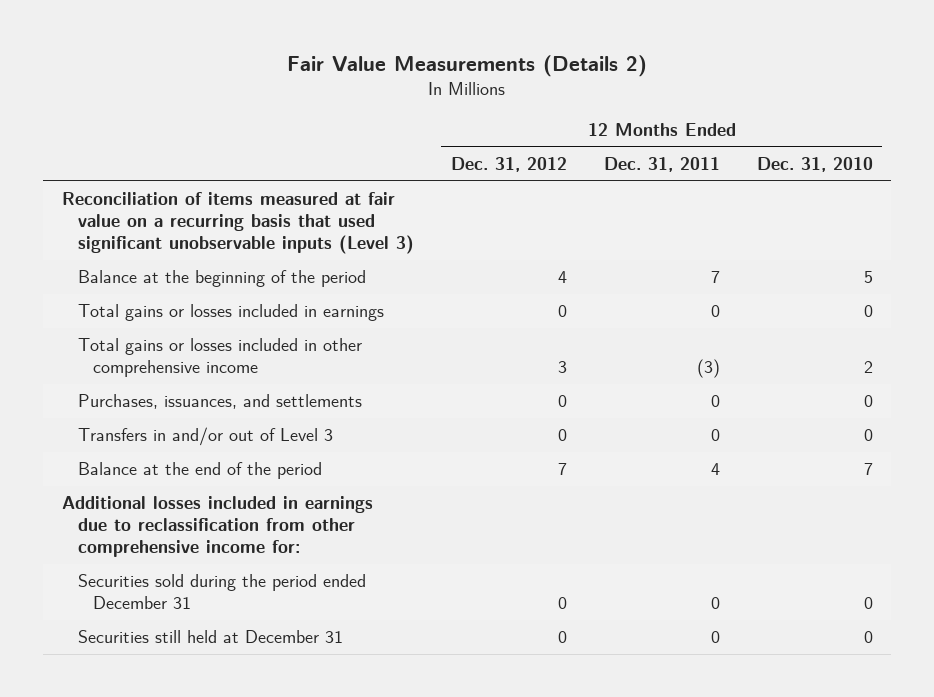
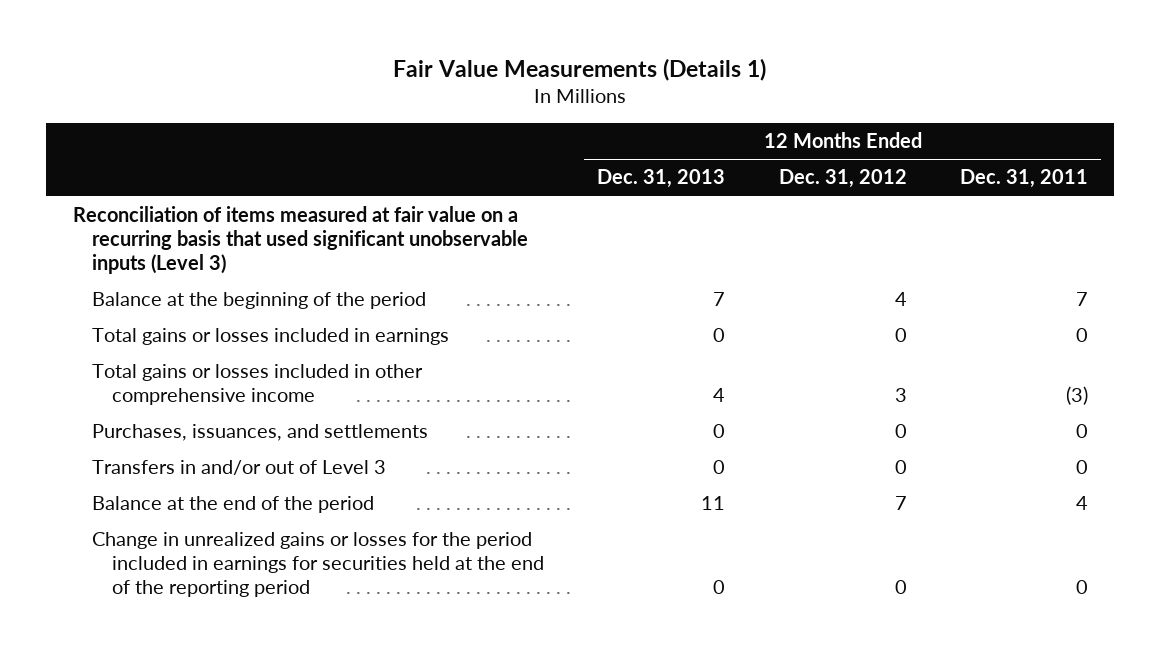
[287,54,648,77] Fair Value Measurements (Details 2) -> [393,57,767,81] Fair Value Measurements (Details 1)
[756,156,873,172] Dec. 31, 2010 -> none
none -> [597,169,726,189] Dec. 31, 2013
[61,496,373,558] Additional losses included in earnings due to reclassification from other comprehensive income for: -> none
[77,574,366,610] Securities sold during the period ended December 31 -> none
[77,630,343,644] Securities still held at December 31 -> none
none -> [92,532,545,597] Change in unrealized gains or losses for the period included in earnings for securities held at the end of the reporting period

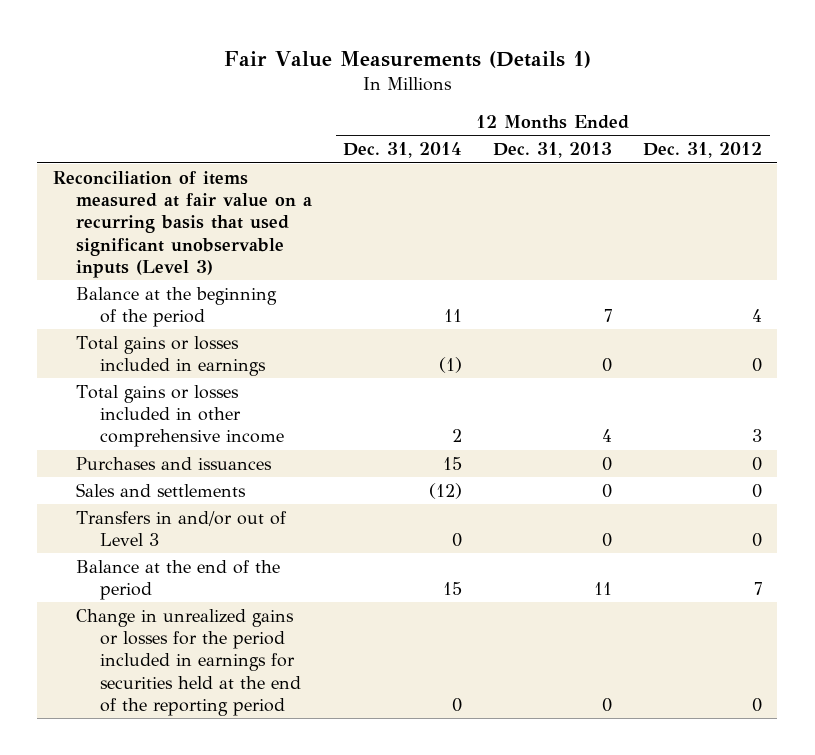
[959,169,1088,189] Dec. 31, 2011 -> none
none -> [343,142,463,159] Dec. 31, 2014
[92,424,429,442] Purchases, issuances, and settlements -> [76,456,273,470] Purchases and issuances
none -> [76,482,247,497] Sales and settlements

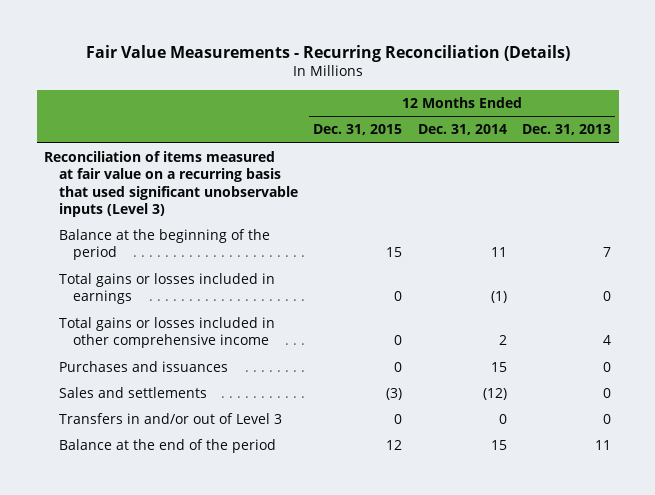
[224,50,592,68] Fair Value Measurements (Details 1) -> [85,44,570,62] Fair Value Measurements - Recurring Reconciliation (Details)
[642,142,762,159] Dec. 31, 2012 -> none
none -> [313,124,403,136] Dec. 31, 2015
[76,608,302,716] Change in unrealized gains or losses for the period included in earnings for securities held at the end of the reporting period -> none

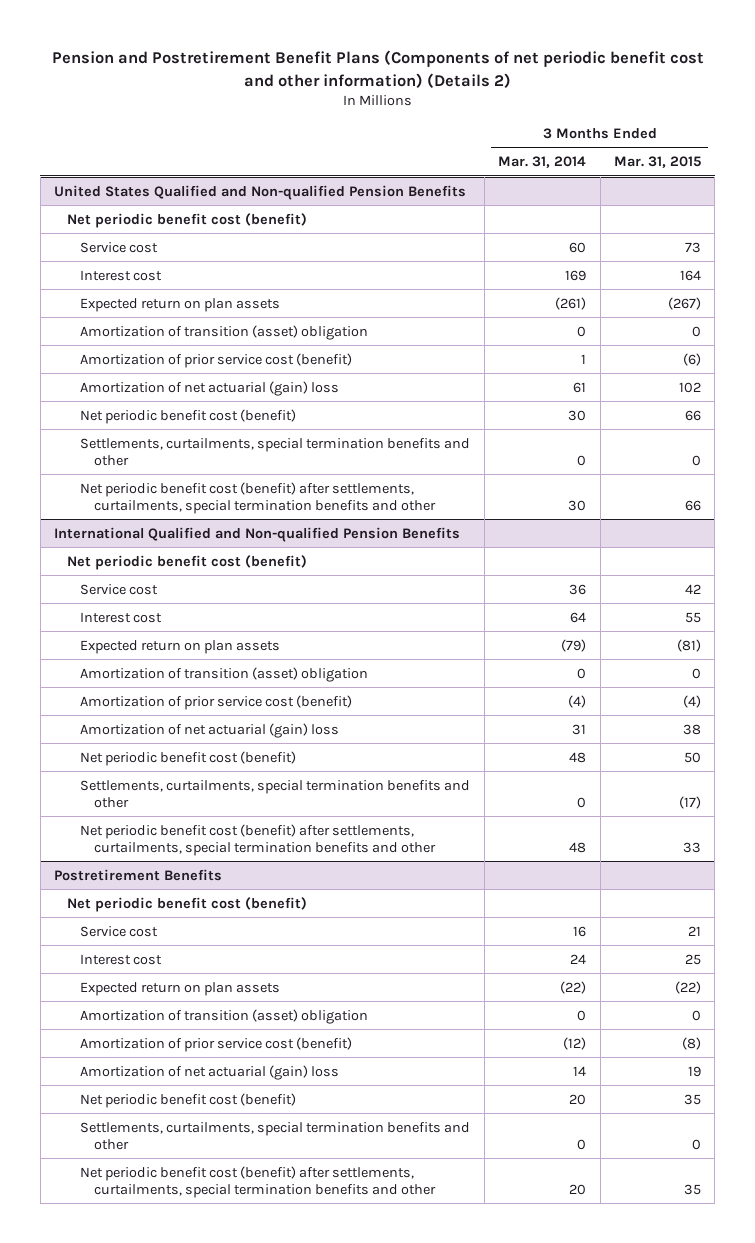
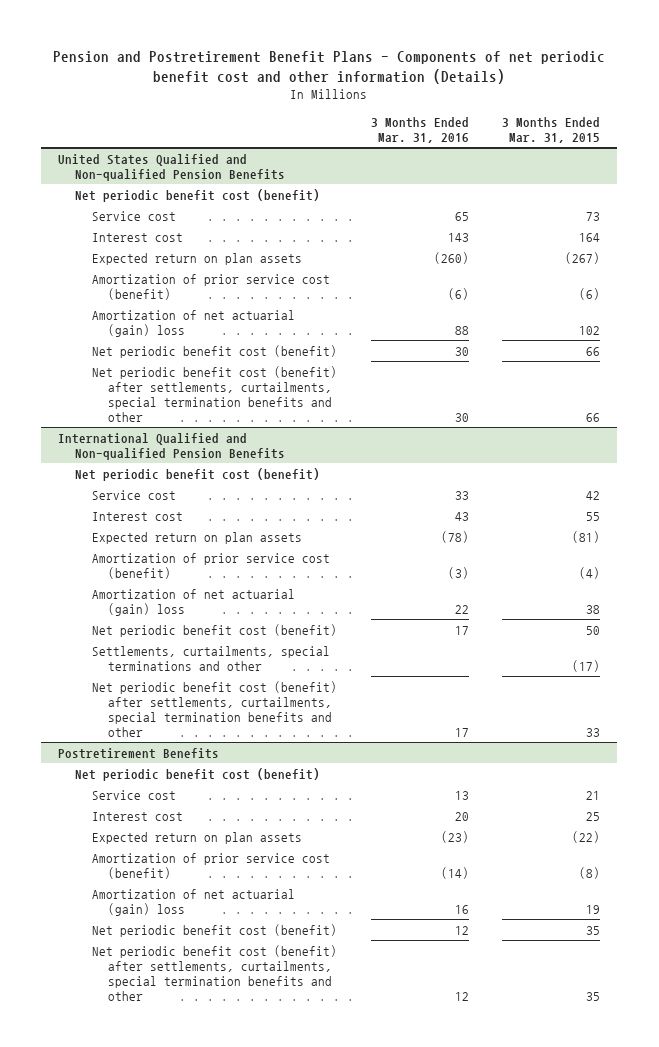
[51,50,704,88] Pension and Postretirement Benefit Plans (Components of net periodic benefit cost and other information) (Details 2) -> [53,51,606,85] Pension and Postretirement Benefit Plans - Components of net periodic benefit cost and other information (Details)
[498,156,587,169] Mar. 31, 2014 -> none
none -> [370,116,469,143] 3 Months Ended Mar. 31, 2016
[80,324,369,340] Amortization of transition (asset) obligation -> none
[80,437,471,467] Settlements, curtailments, special termination benefits and other -> none
[80,666,369,682] Amortization of transition (asset) obligation -> none
[80,779,471,809] Settlements, curtailments, special termination benefits and other -> [91,645,330,671] Settlements, curtailments, special terminations and other
[80,1008,369,1024] Amortization of transition (asset) obligation -> none
[80,1121,471,1151] Settlements, curtailments, special termination benefits and other -> none

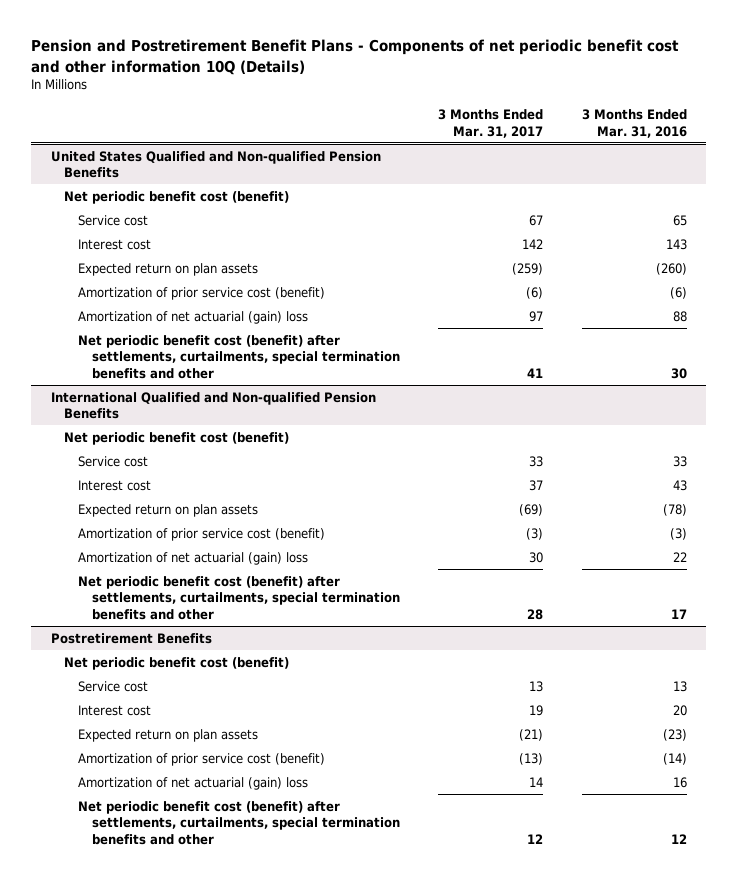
[53,51,606,85] Pension and Postretirement Benefit Plans - Components of net periodic benefit cost and other information (Details) -> [31,39,680,75] Pension and Postretirement Benefit Plans - Components of net periodic benefit cost and other information 10Q (Details)
[502,116,601,143] 3 Months Ended Mar. 31, 2015 -> none
none -> [438,108,544,138] 3 Months Ended Mar. 31, 2017
[91,344,337,358] Net periodic benefit cost (benefit) -> none
[91,623,337,637] Net periodic benefit cost (benefit) -> none
[91,645,330,671] Settlements, curtailments, special terminations and other -> none
[91,923,337,937] Net periodic benefit cost (benefit) -> none

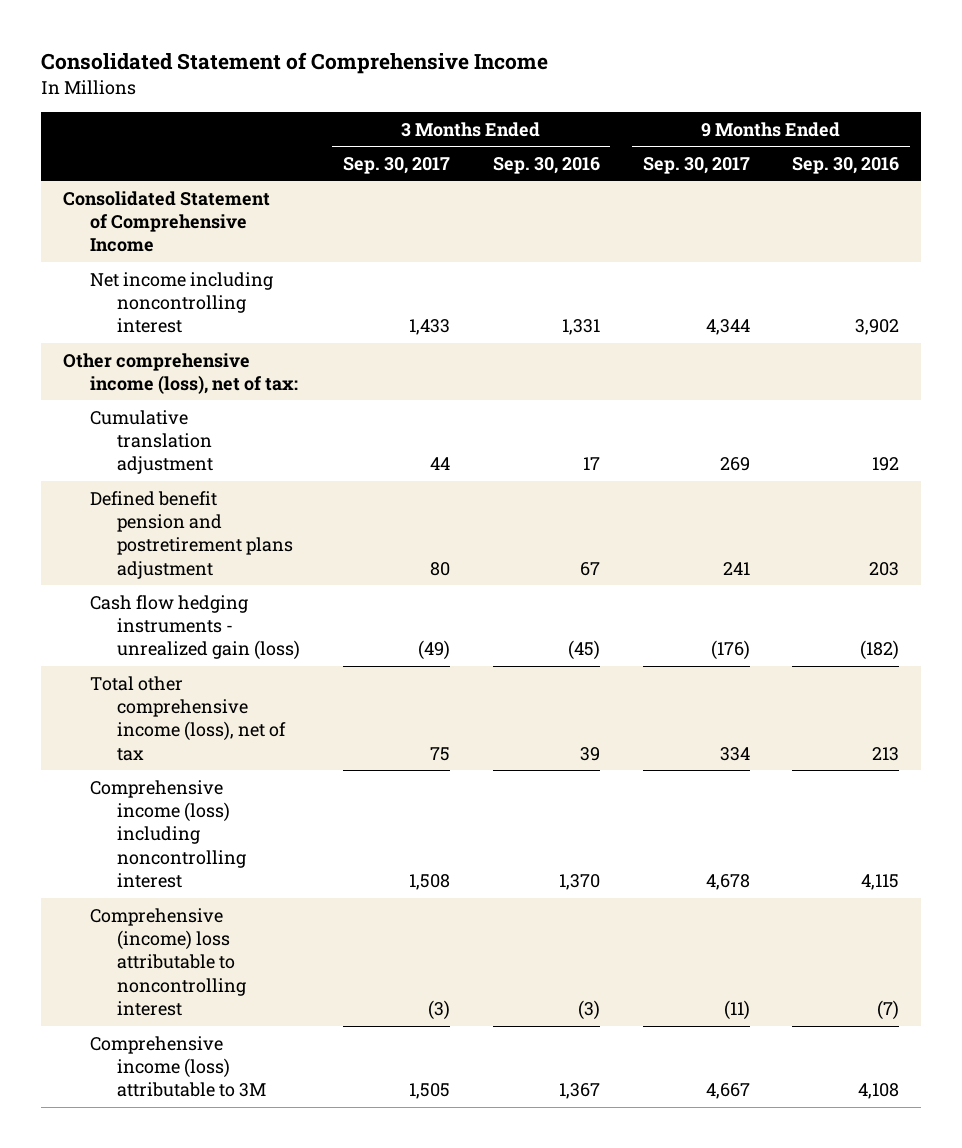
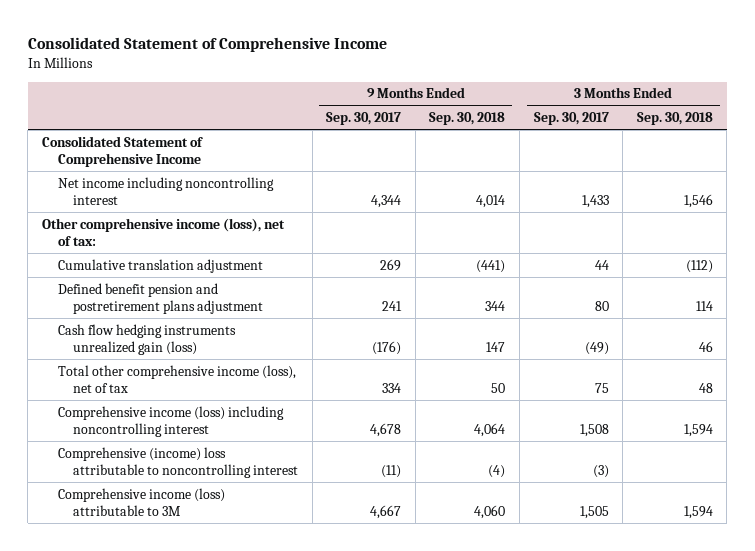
[492,156,600,174] Sep. 30, 2016 -> none
[792,156,900,174] Sep. 30, 2016 -> none
none -> [429,112,506,126] Sep. 30, 2018
none -> [636,112,713,126] Sep. 30, 2018
[89,594,300,661] Cash flow hedging instruments - unrealized gain (loss) -> [57,323,236,355] Cash flow hedging instruments unrealized gain (loss)

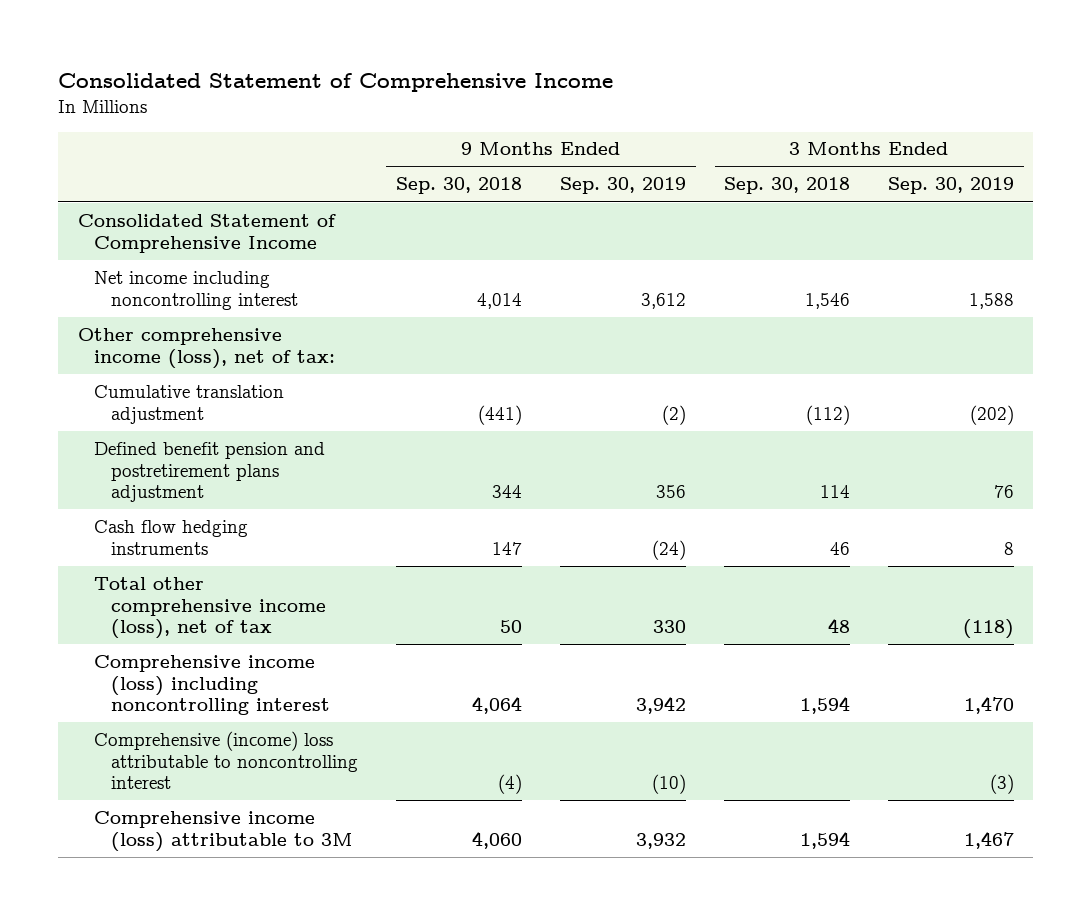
[326,112,402,126] Sep. 30, 2017 -> none
[533,112,609,126] Sep. 30, 2017 -> none
none -> [559,177,686,195] Sep. 30, 2019
none -> [888,177,1015,195] Sep. 30, 2019
[57,323,236,355] Cash flow hedging instruments unrealized gain (loss) -> [94,519,249,555] Cash flow hedging instruments

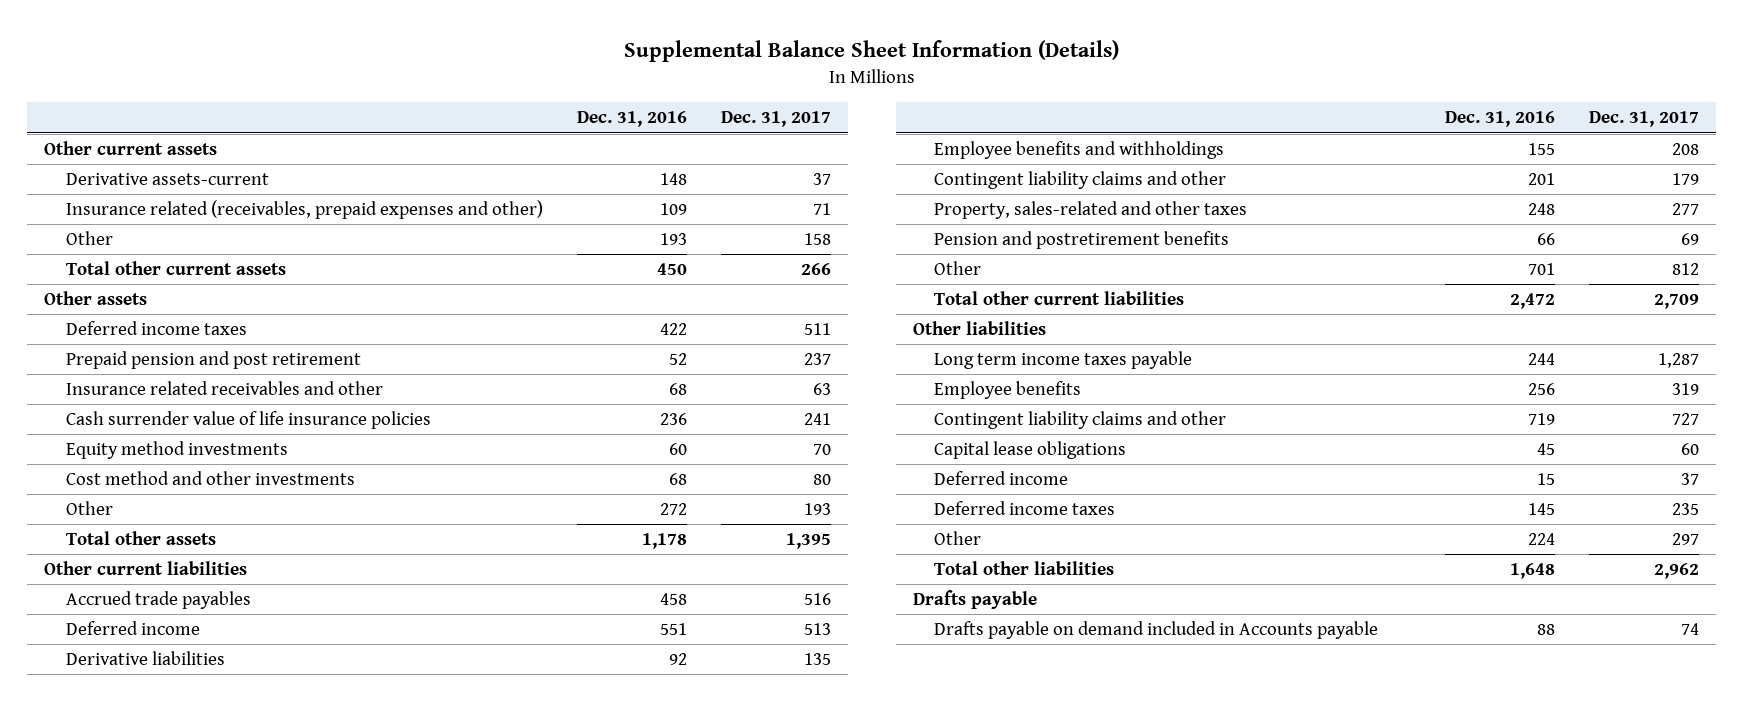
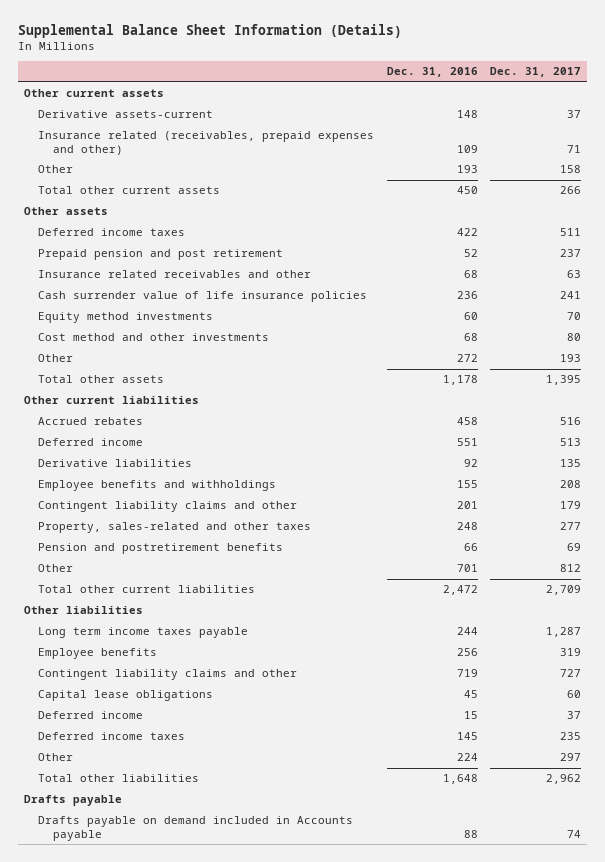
[65,591,251,610] Accrued trade payables -> [38,417,144,426] Accrued rebates

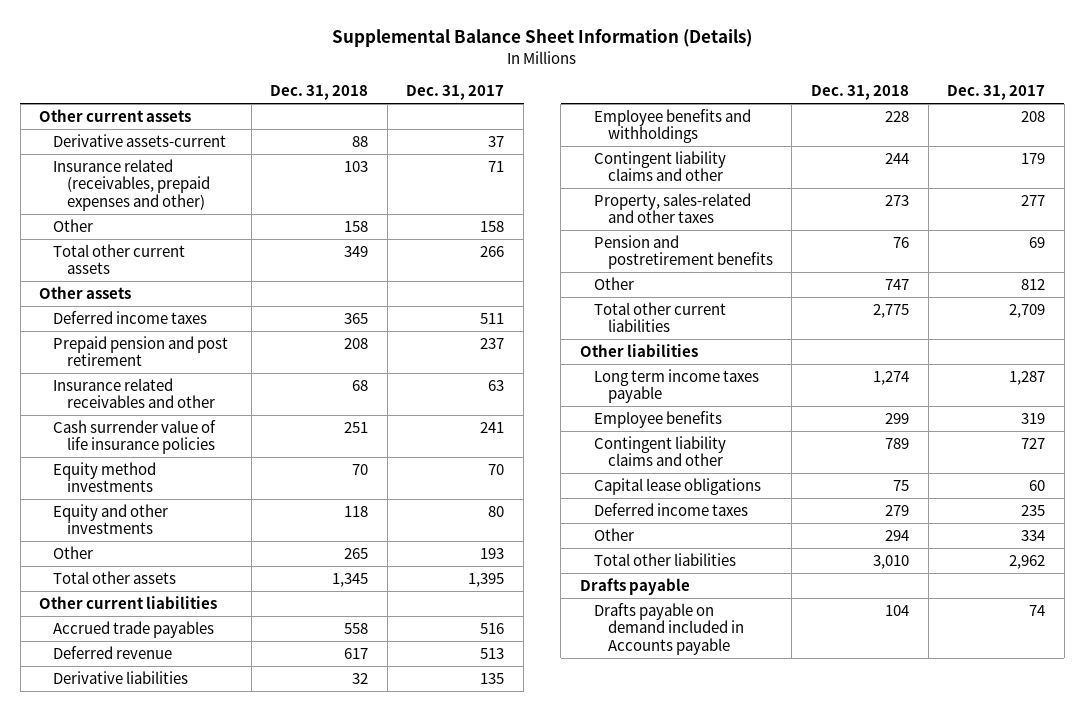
[386,67,478,78] Dec. 31, 2016 -> none
none -> [270,85,369,101] Dec. 31, 2018
[38,333,270,342] Cost method and other investments -> [53,503,169,535] Equity and other investments
[38,417,144,426] Accrued rebates -> [53,620,215,638] Accrued trade payables
[38,438,144,447] Deferred income -> [53,645,173,659] Deferred revenue
[38,711,144,720] Deferred income -> none
[560,753,582,762] 297 -> [1021,529,1046,541] 334

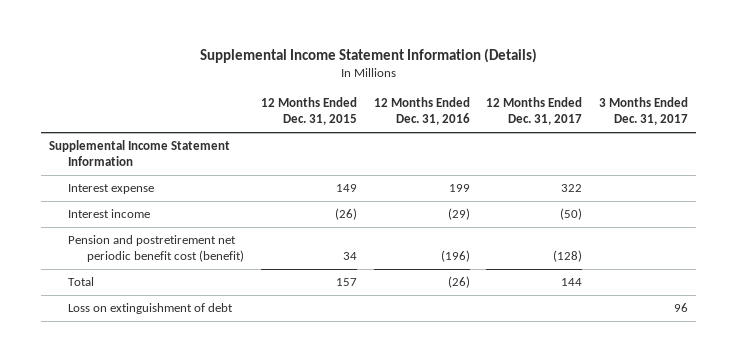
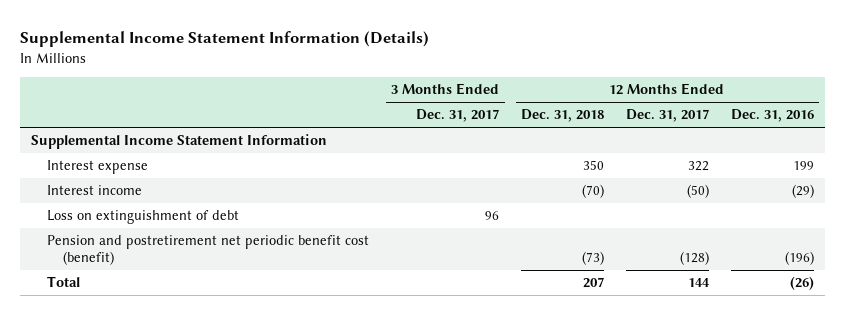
[261,97,358,126] 12 Months Ended Dec. 31, 2015 -> none
none -> [521,109,605,123] Dec. 31, 2018
[68,303,234,315] Loss on extinguishment of debt -> [47,210,240,225] Loss on extinguishment of debt

